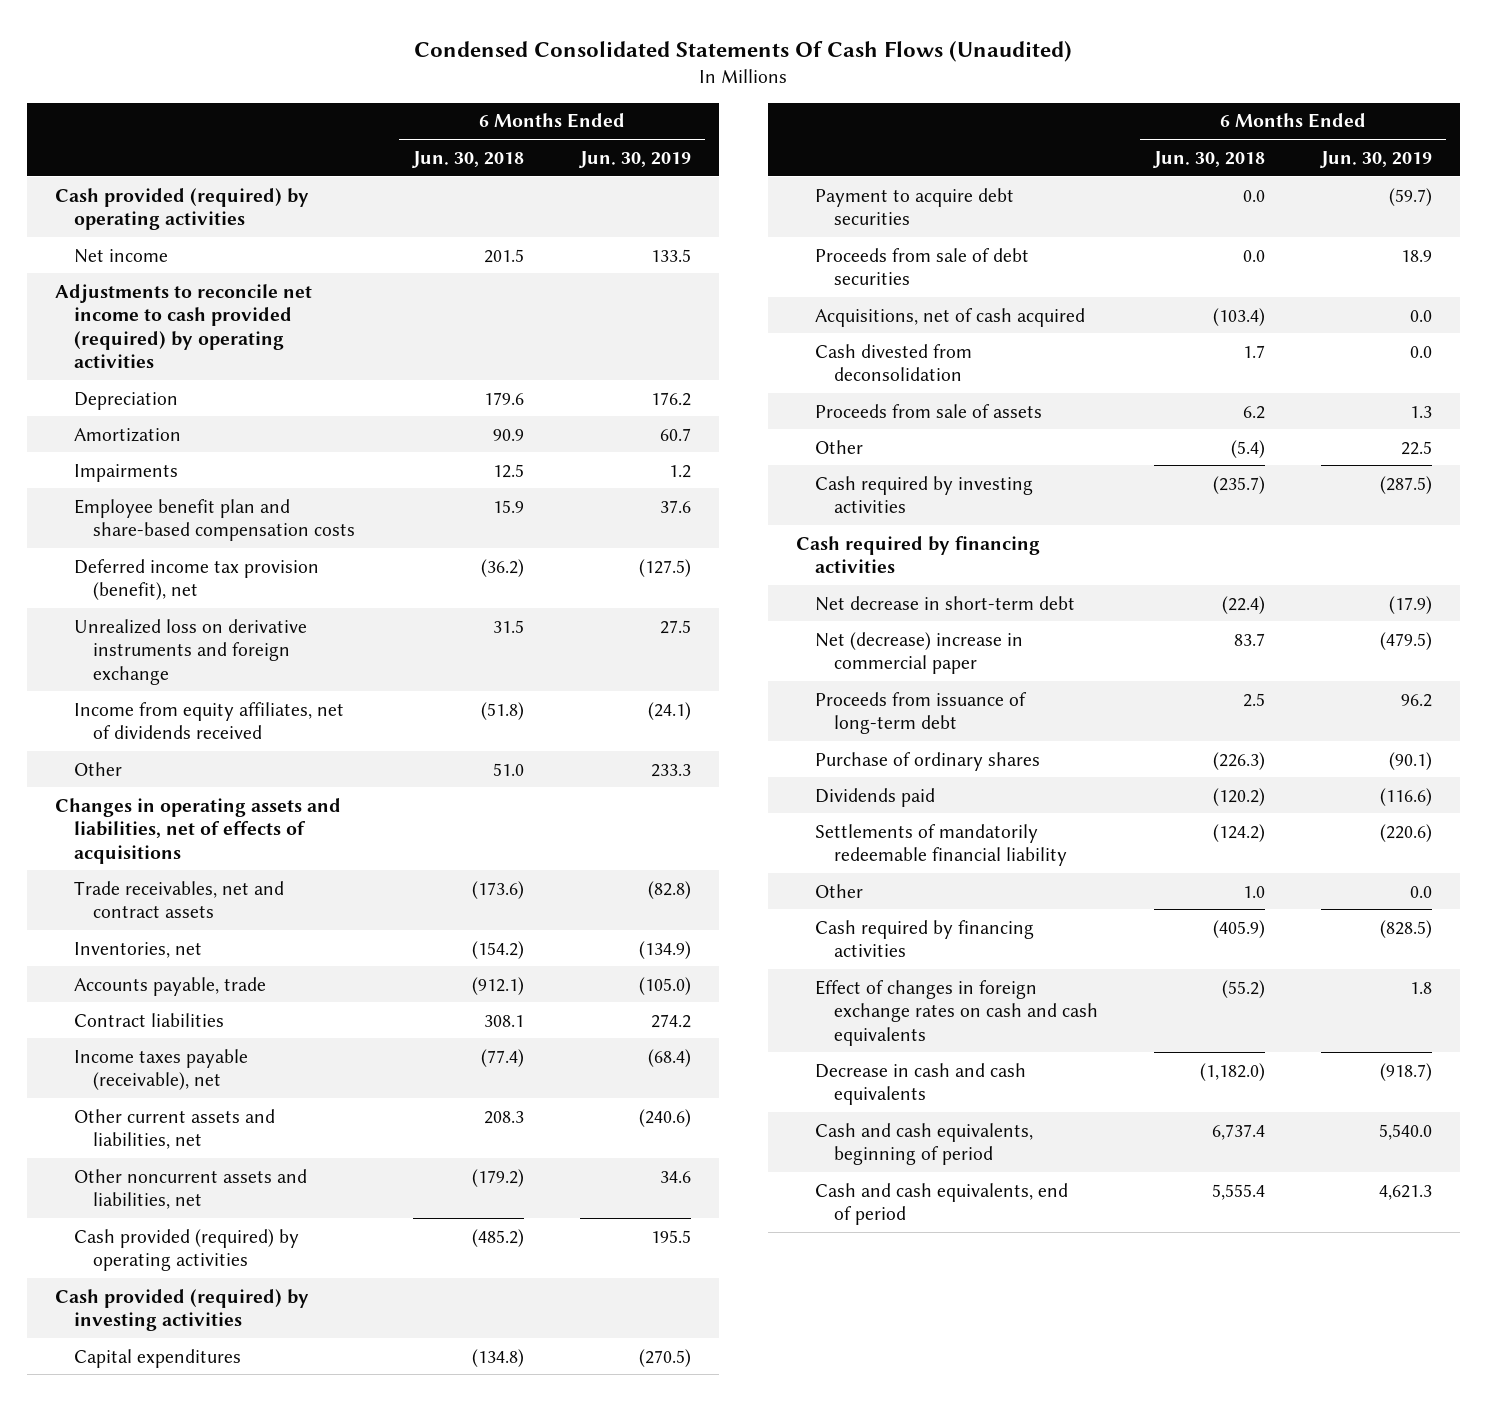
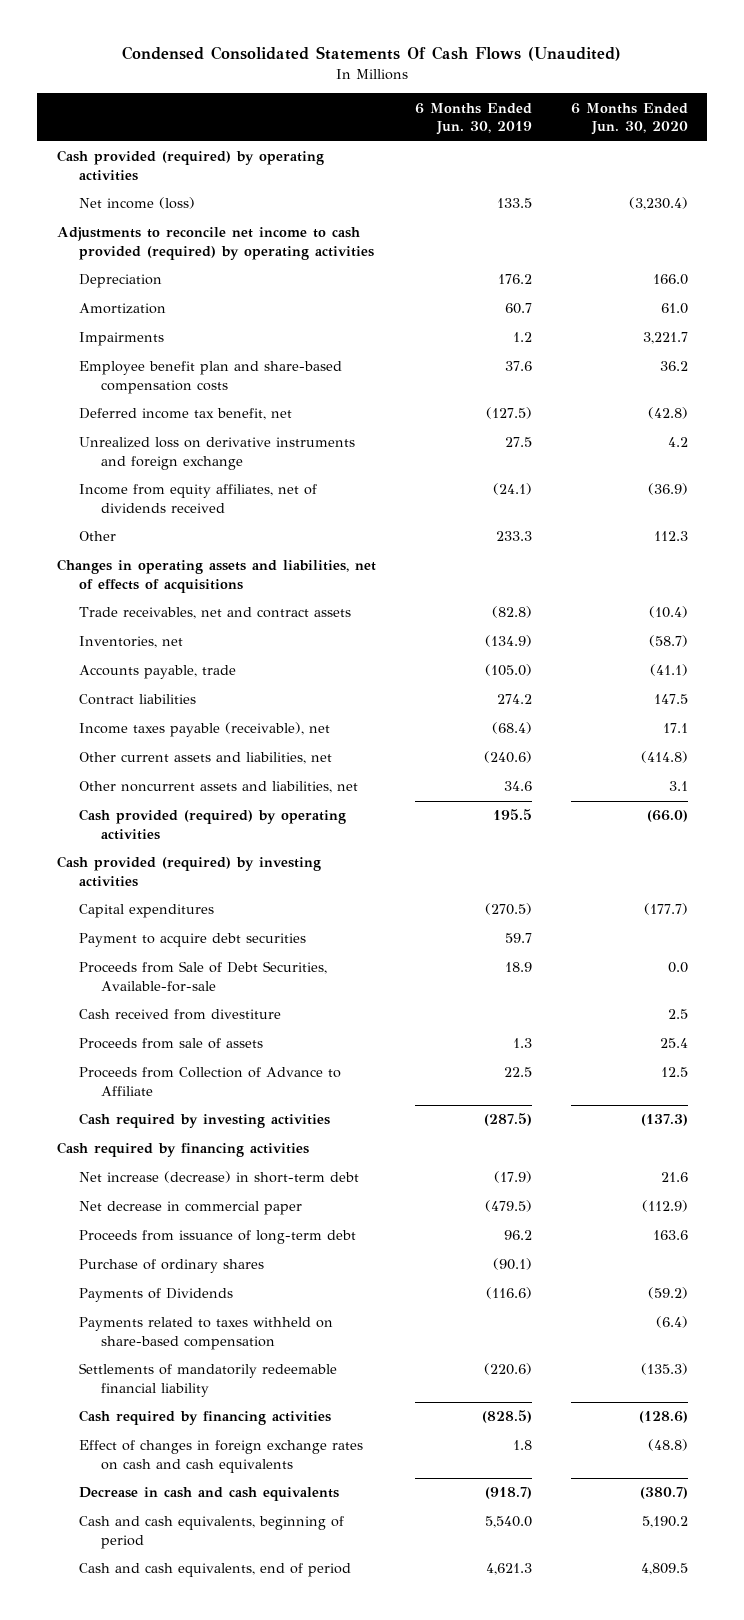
[411,150,524,168] Jun. 30, 2018 -> none
none -> [570,102,688,136] 6 Months Ended Jun. 30, 2020
[73,248,168,263] Net income -> [78,197,195,210] Net income (loss)
[73,558,319,601] Deferred income tax provision (benefit), net -> [78,408,292,421] Deferred income tax benefit, net
[814,307,1085,327] Acquisitions, net of cash acquired -> none
[814,343,972,382] Cash divested from deconsolidation -> none
[1388,187,1432,206] (59.7) -> [504,933,532,944] 59.7
[814,247,1029,286] Proceeds from sale of debt securities -> [78,961,327,992] Proceeds from Sale of Debt Securities, Available-for-sale
none -> [78,1009,281,1021] Cash received from divestiture
[814,439,863,454] Other -> [78,1067,341,1096] Proceeds from Collection of Advance to Affiliate
[814,595,1075,611] Net decrease in short-term debt -> [78,1171,359,1184] Net increase (decrease) in short-term debt
[814,631,1023,675] Net (decrease) increase in commercial paper -> [78,1201,302,1216] Net decrease in commercial paper
[814,787,935,807] Dividends paid -> [78,1288,233,1303] Payments of Dividends
none -> [78,1317,333,1350] Payments related to taxes withheld on share-based compensation
[814,883,863,898] Other -> none

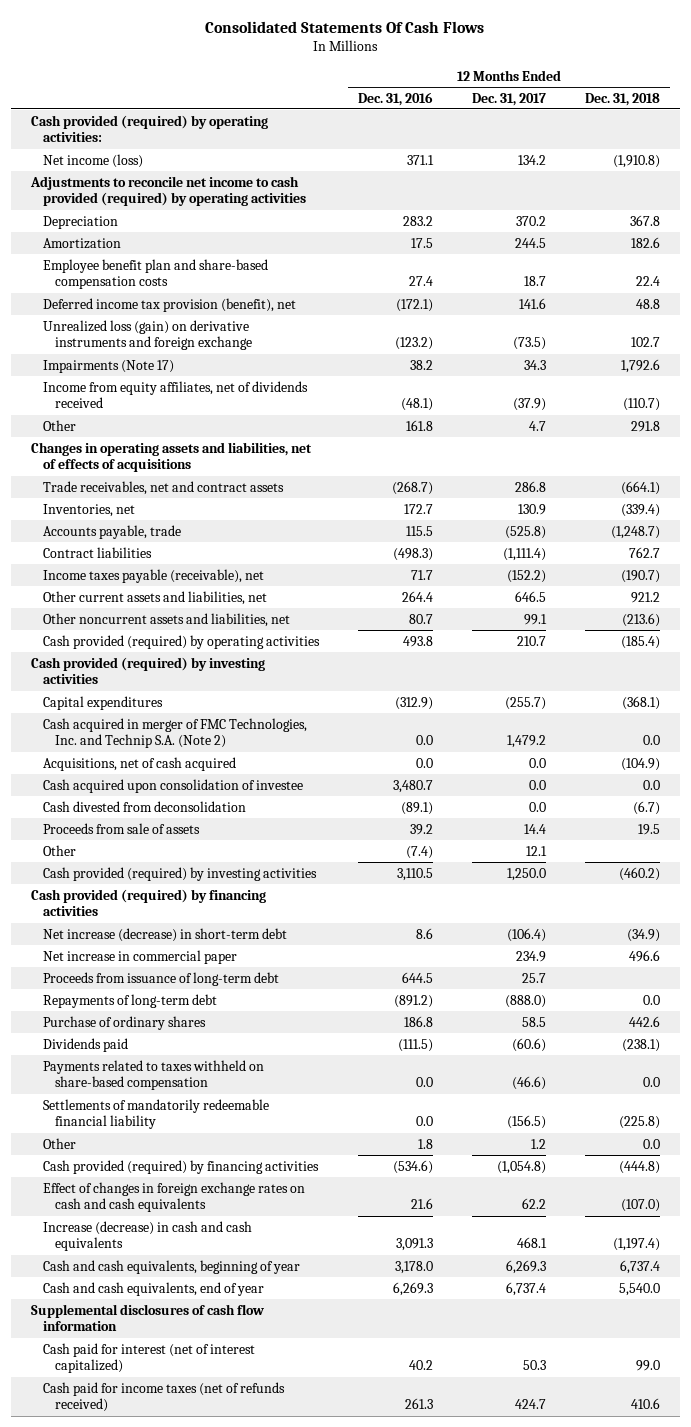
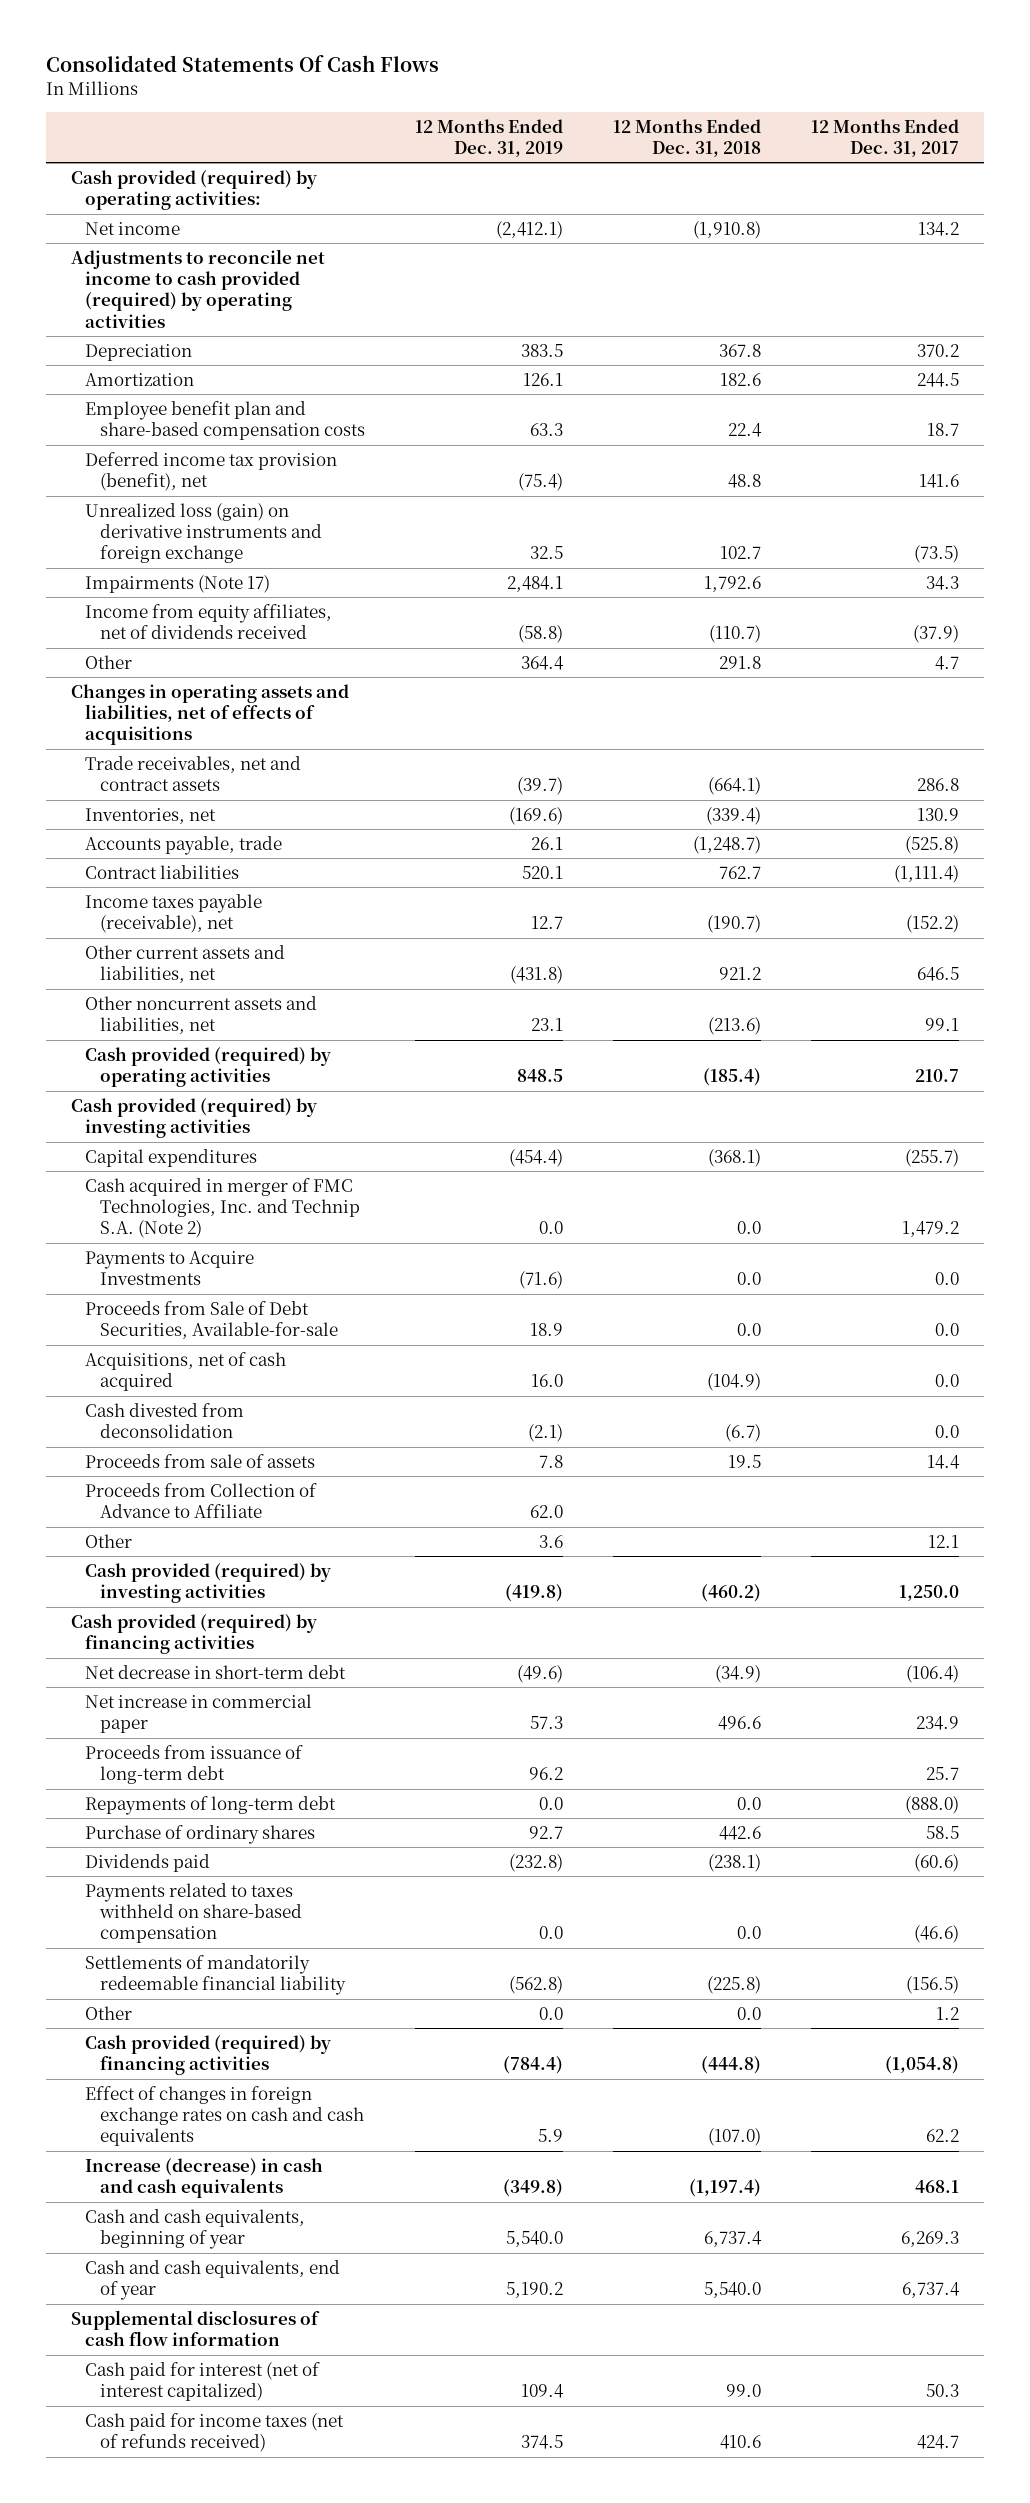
[358,91,434,106] Dec. 31, 2016 -> none
none -> [414,118,563,157] 12 Months Ended Dec. 31, 2019
[43,153,144,168] Net income (loss) -> [85,221,181,235] Net income
none -> [85,1250,255,1286] Payments to Acquire Investments
none -> [85,1300,338,1340] Proceeds from Sale of Debt Securities, Available-for-sale
[43,778,304,793] Cash acquired upon consolidation of investee -> none
none -> [85,1482,318,1519] Proceeds from Collection of Advance to Affiliate
[43,927,288,942] Net increase (decrease) in short-term debt -> [85,1664,347,1679] Net decrease in short-term debt

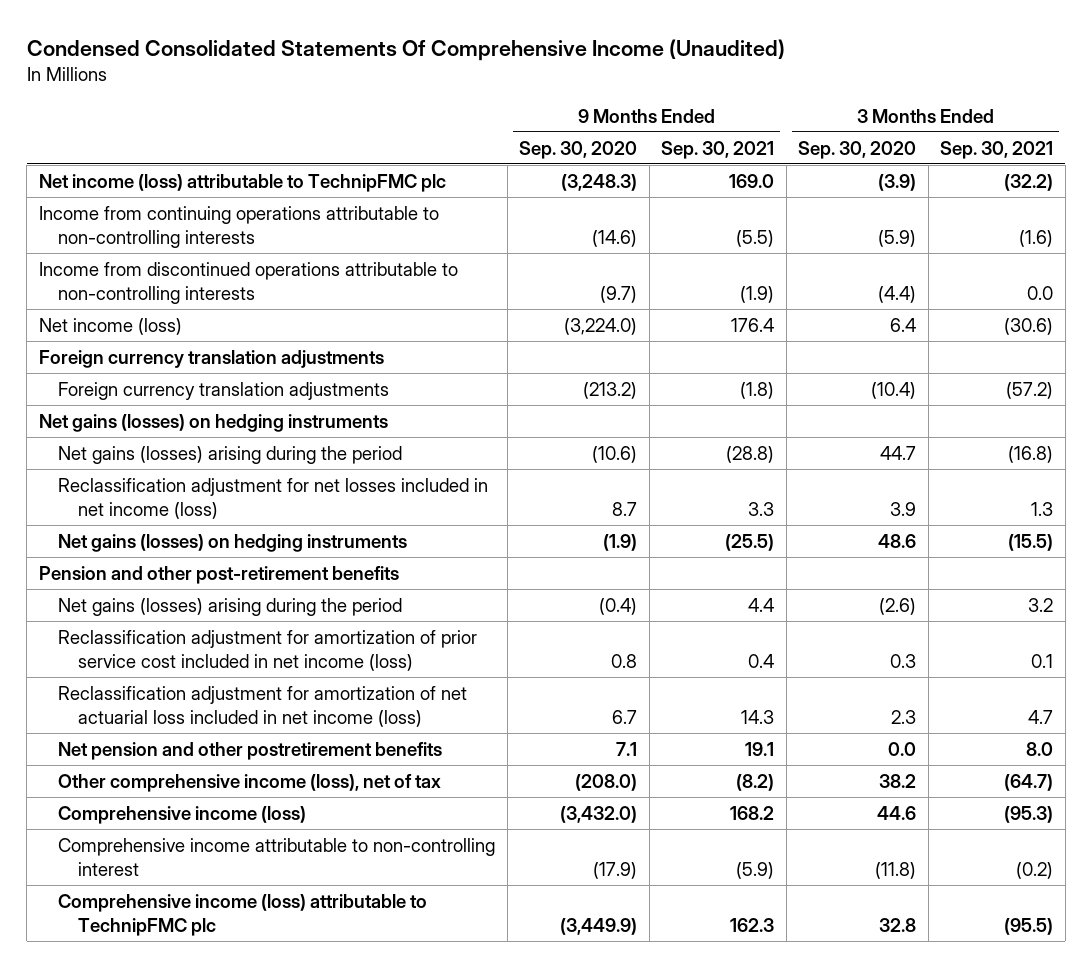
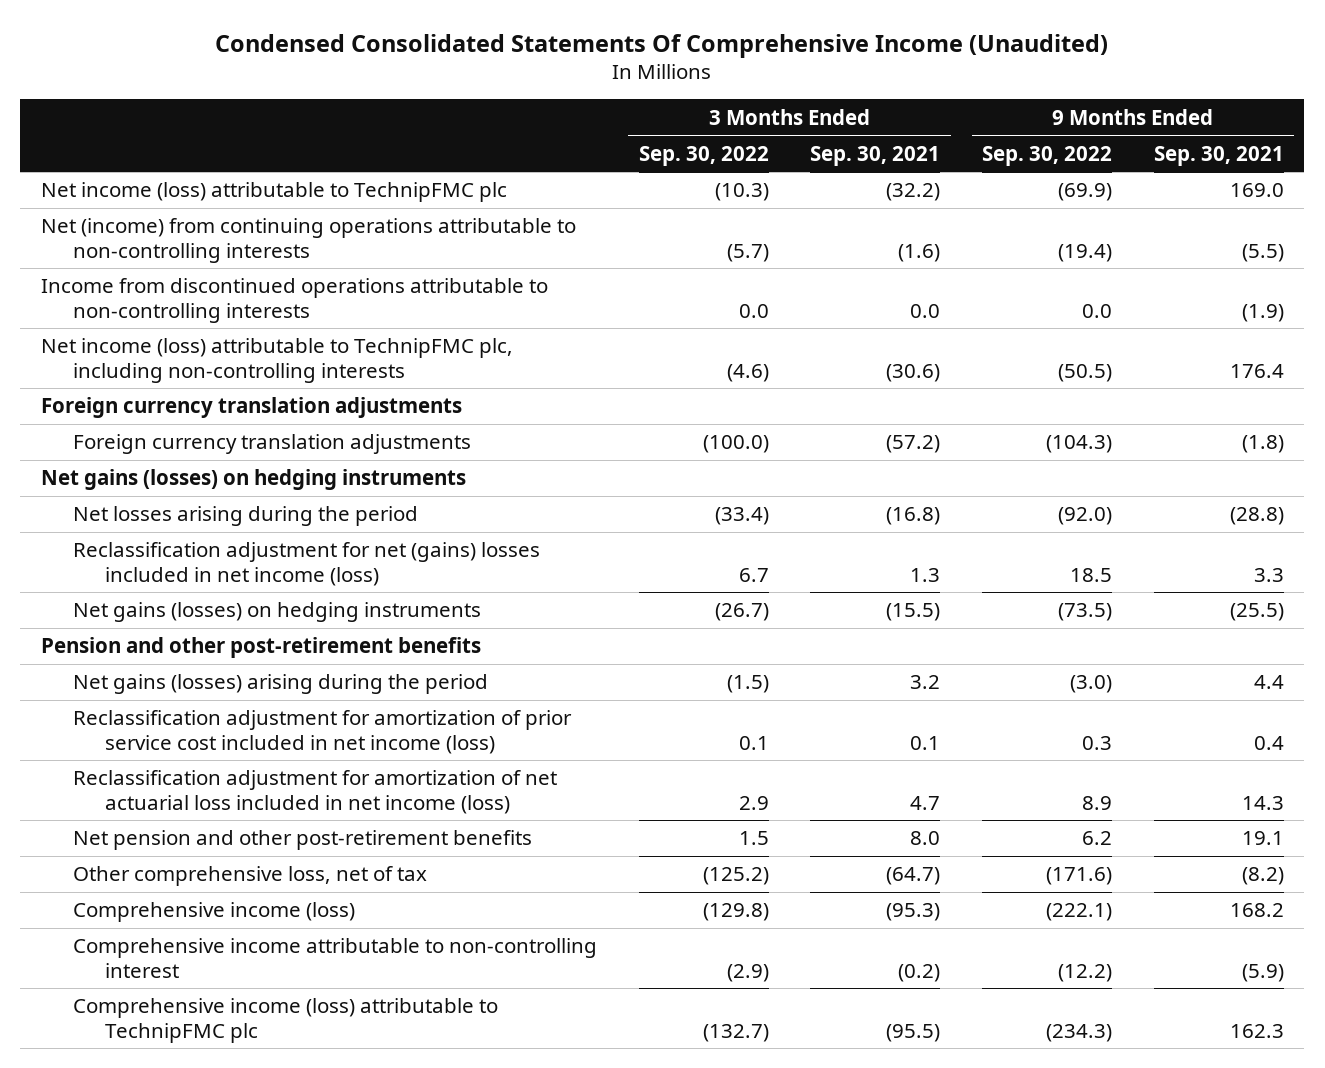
[519,140,638,159] Sep. 30, 2020 -> none
[798,140,917,159] Sep. 30, 2020 -> none
none -> [638,145,769,166] Sep. 30, 2022
none -> [981,145,1112,166] Sep. 30, 2022
[38,205,439,248] Income from continuing operations attributable to non-controlling interests -> [41,218,577,263] Net (income) from continuing operations attributable to non-controlling interests
[38,317,182,335] Net income (loss) -> [41,338,514,383] Net income (loss) attributable to TechnipFMC plc, including non-controlling interests
[58,445,403,464] Net gains (losses) arising during the period -> [73,506,419,527] Net losses arising during the period
[58,477,489,519] Reclassification adjustment for net losses included in net income (loss) -> [73,542,541,586] Reclassification adjustment for net (gains) losses included in net income (loss)
[58,741,443,760] Net pension and other postretirement benefits -> [73,830,533,851] Net pension and other post-retirement benefits
[58,773,442,792] Other comprehensive income (loss), net of tax -> [73,866,428,887] Other comprehensive loss, net of tax

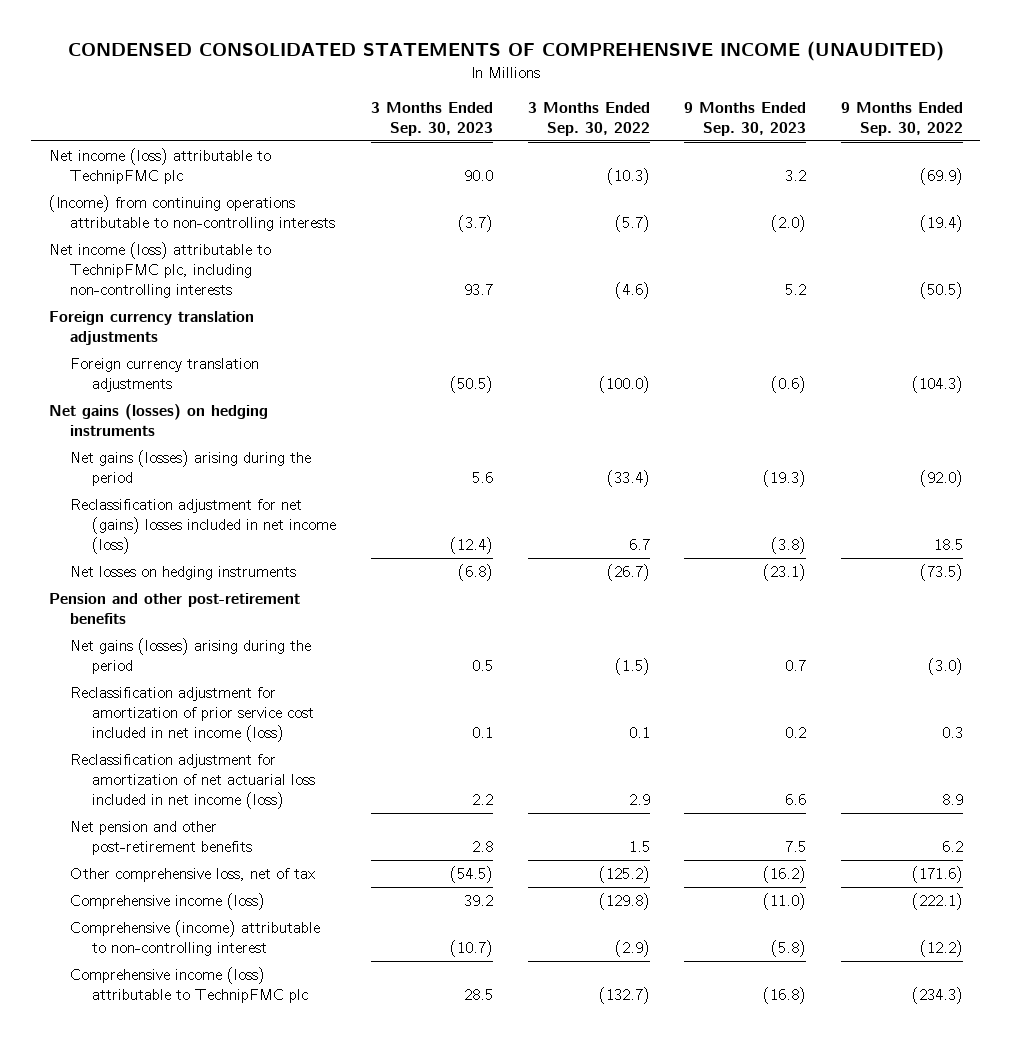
[215,33,1109,58] Condensed Consolidated Statements Of Comprehensive Income (Unaudited) -> [67,41,944,62] CONDENSED CONSOLIDATED STATEMENTS OF COMPREHENSIVE INCOME (UNAUDITED)
[810,145,941,166] Sep. 30, 2021 -> none
[1153,145,1284,166] Sep. 30, 2021 -> none
none -> [370,101,493,137] 3 Months Ended Sep. 30, 2023
none -> [684,101,807,137] 9 Months Ended Sep. 30, 2023
[41,278,549,323] Income from discontinued operations attributable to non-controlling interests -> none
[41,218,577,263] Net (income) from continuing operations attributable to non-controlling interests -> [48,194,336,232] (Income) from continuing operations attributable to non-controlling interests
[73,506,419,527] Net losses arising during the period -> [70,449,312,487] Net gains (losses) arising during the period
[73,602,482,623] Net gains (losses) on hedging instruments -> [70,565,297,580] Net losses on hedging instruments
[73,938,598,978] Comprehensive income attributable to non-controlling interest -> [70,919,321,957] Comprehensive (income) attributable to non-controlling interest

